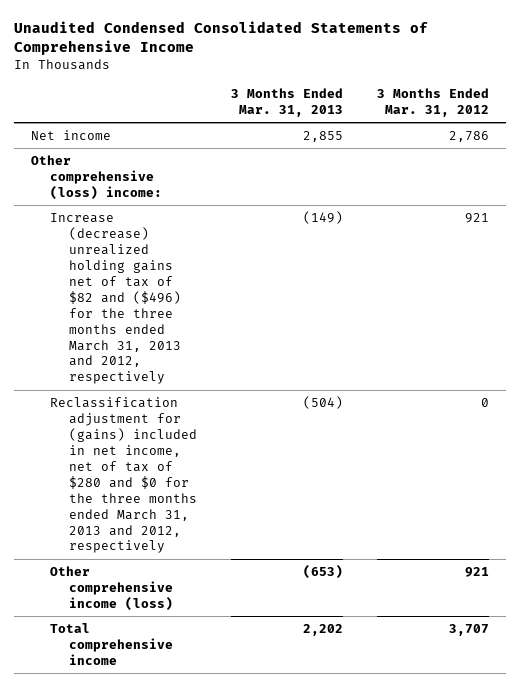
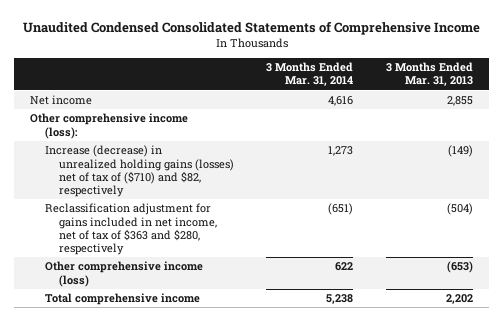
[376,88,489,118] 3 Months Ended Mar. 31, 2012 -> none
none -> [266,62,354,87] 3 Months Ended Mar. 31, 2014
[30,154,162,200] Other comprehensive (loss) income: -> [30,113,189,139] Other comprehensive income (loss):
[49,212,182,385] Increase (decrease) unrealized holding gains net of tax of $82 and ($496) for the three months ended March 31, 2013 and 2012, respectively -> [44,145,234,198] Increase (decrease) in unrealized holding gains (losses) net of tax of ($710) and $82, respectively
[49,396,198,554] Reclassification adjustment for (gains) included in net income, net of tax of $280 and $0 for the three months ended March 31, 2013 and 2012, respectively -> [44,203,217,256] Reclassification adjustment for gains included in net income, net of tax of $363 and $280, respectively

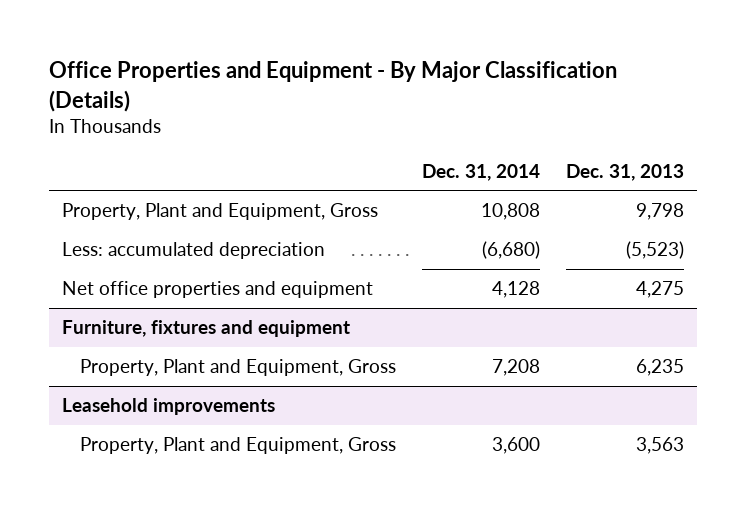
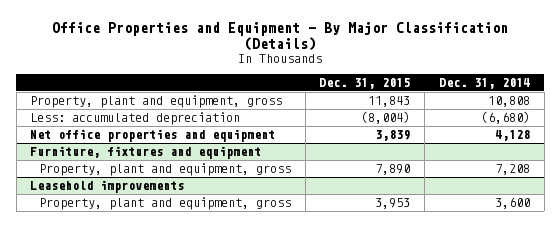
[566,163,685,181] Dec. 31, 2013 -> none
none -> [319,77,411,89] Dec. 31, 2015
[62,203,379,221] Property, Plant and Equipment, Gross -> [30,95,283,109] Property, plant and equipment, gross
[79,359,396,377] Property, Plant and Equipment, Gross -> [38,163,291,177] Property, plant and equipment, gross
[79,437,396,455] Property, Plant and Equipment, Gross -> [38,197,291,211] Property, plant and equipment, gross

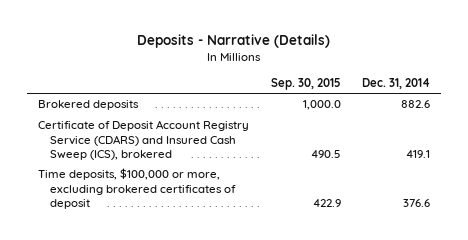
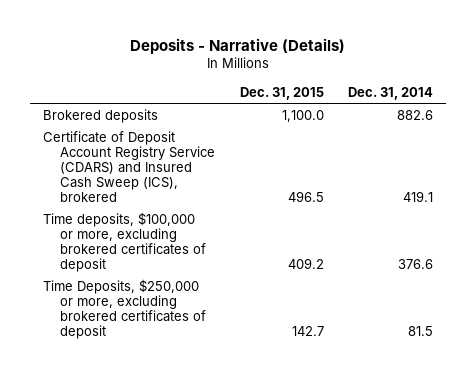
[270,77,341,90] Sep. 30, 2015 -> none
none -> [239,86,324,100] Dec. 31, 2015
none -> [42,278,207,339] Time Deposits, $250,000 or more, excluding brokered certificates of deposit

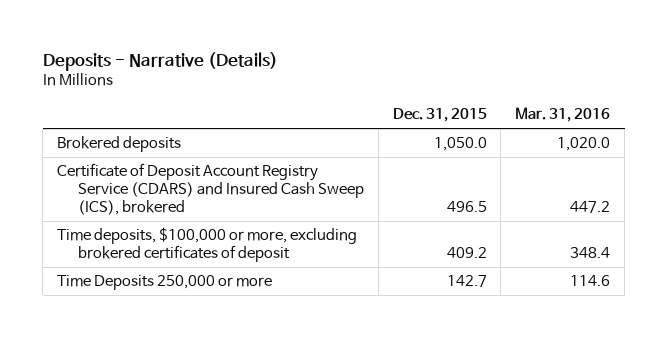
[348,86,434,100] Dec. 31, 2014 -> none
none -> [515,107,611,123] Mar. 31, 2016
[281,109,324,122] 1,100.0 -> [433,137,487,152] 1,050.0
[42,278,207,339] Time Deposits, $250,000 or more, excluding brokered certificates of deposit -> [57,275,273,291] Time Deposits 250,000 or more

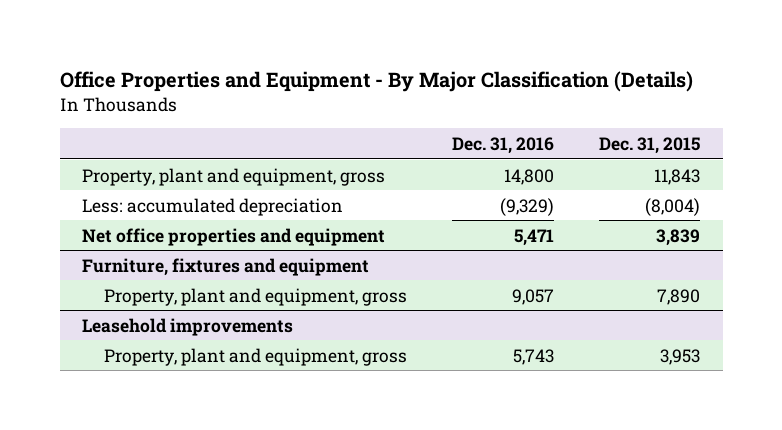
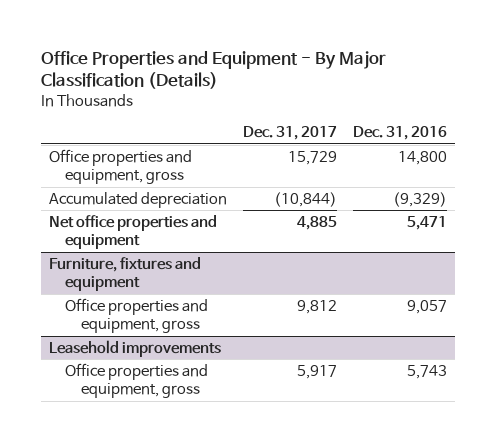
[598,136,700,154] Dec. 31, 2015 -> none
none -> [242,126,337,141] Dec. 31, 2017
[82,167,386,186] Property, plant and equipment, gross -> [48,148,192,185] Office properties and equipment, gross
[82,197,344,216] Less: accumulated depreciation -> [48,191,227,208] Accumulated depreciation
[103,287,407,306] Property, plant and equipment, gross -> [64,297,208,334] Office properties and equipment, gross
[103,347,407,366] Property, plant and equipment, gross -> [64,362,208,399] Office properties and equipment, gross

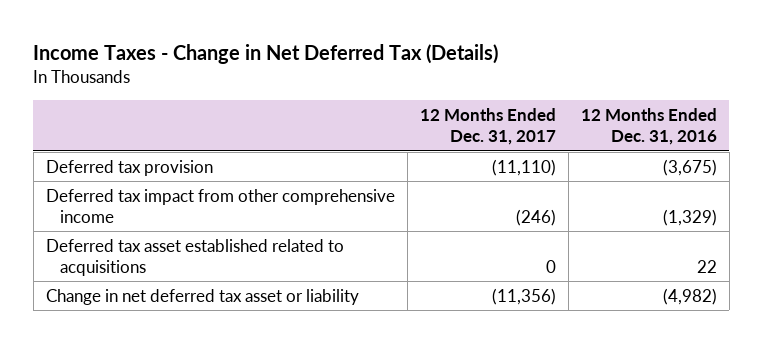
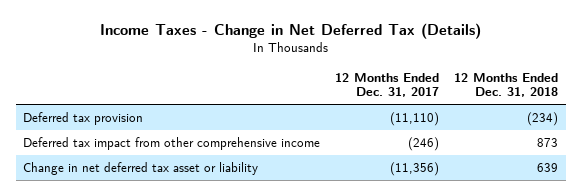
[580,108,717,146] 12 Months Ended Dec. 31, 2016 -> none
none -> [454,72,559,98] 12 Months Ended Dec. 31, 2018
[45,238,344,276] Deferred tax asset established related to acquisitions -> none

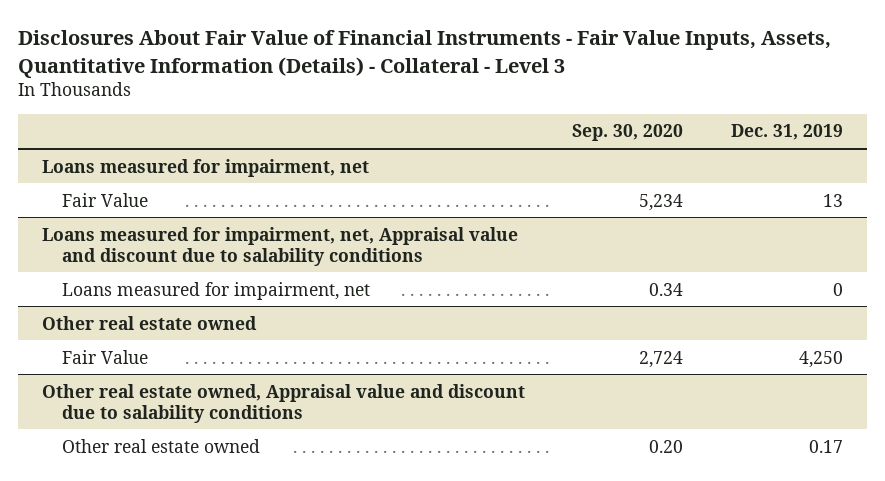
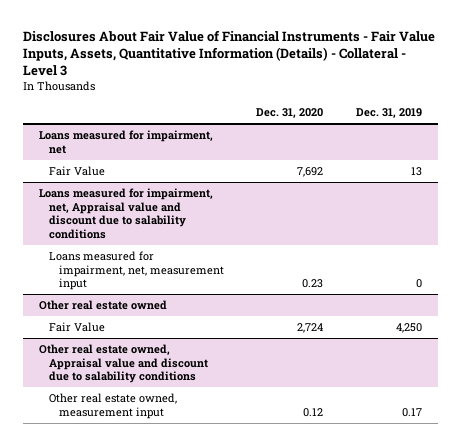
[572,124,684,142] Sep. 30, 2020 -> none
none -> [256,108,324,119] Dec. 31, 2020
[62,281,371,300] Loans measured for impairment, net -> [49,250,225,291] Loans measured for impairment, net, measurement input
[62,438,261,453] Other real estate owned -> [49,392,178,419] Other real estate owned, measurement input

